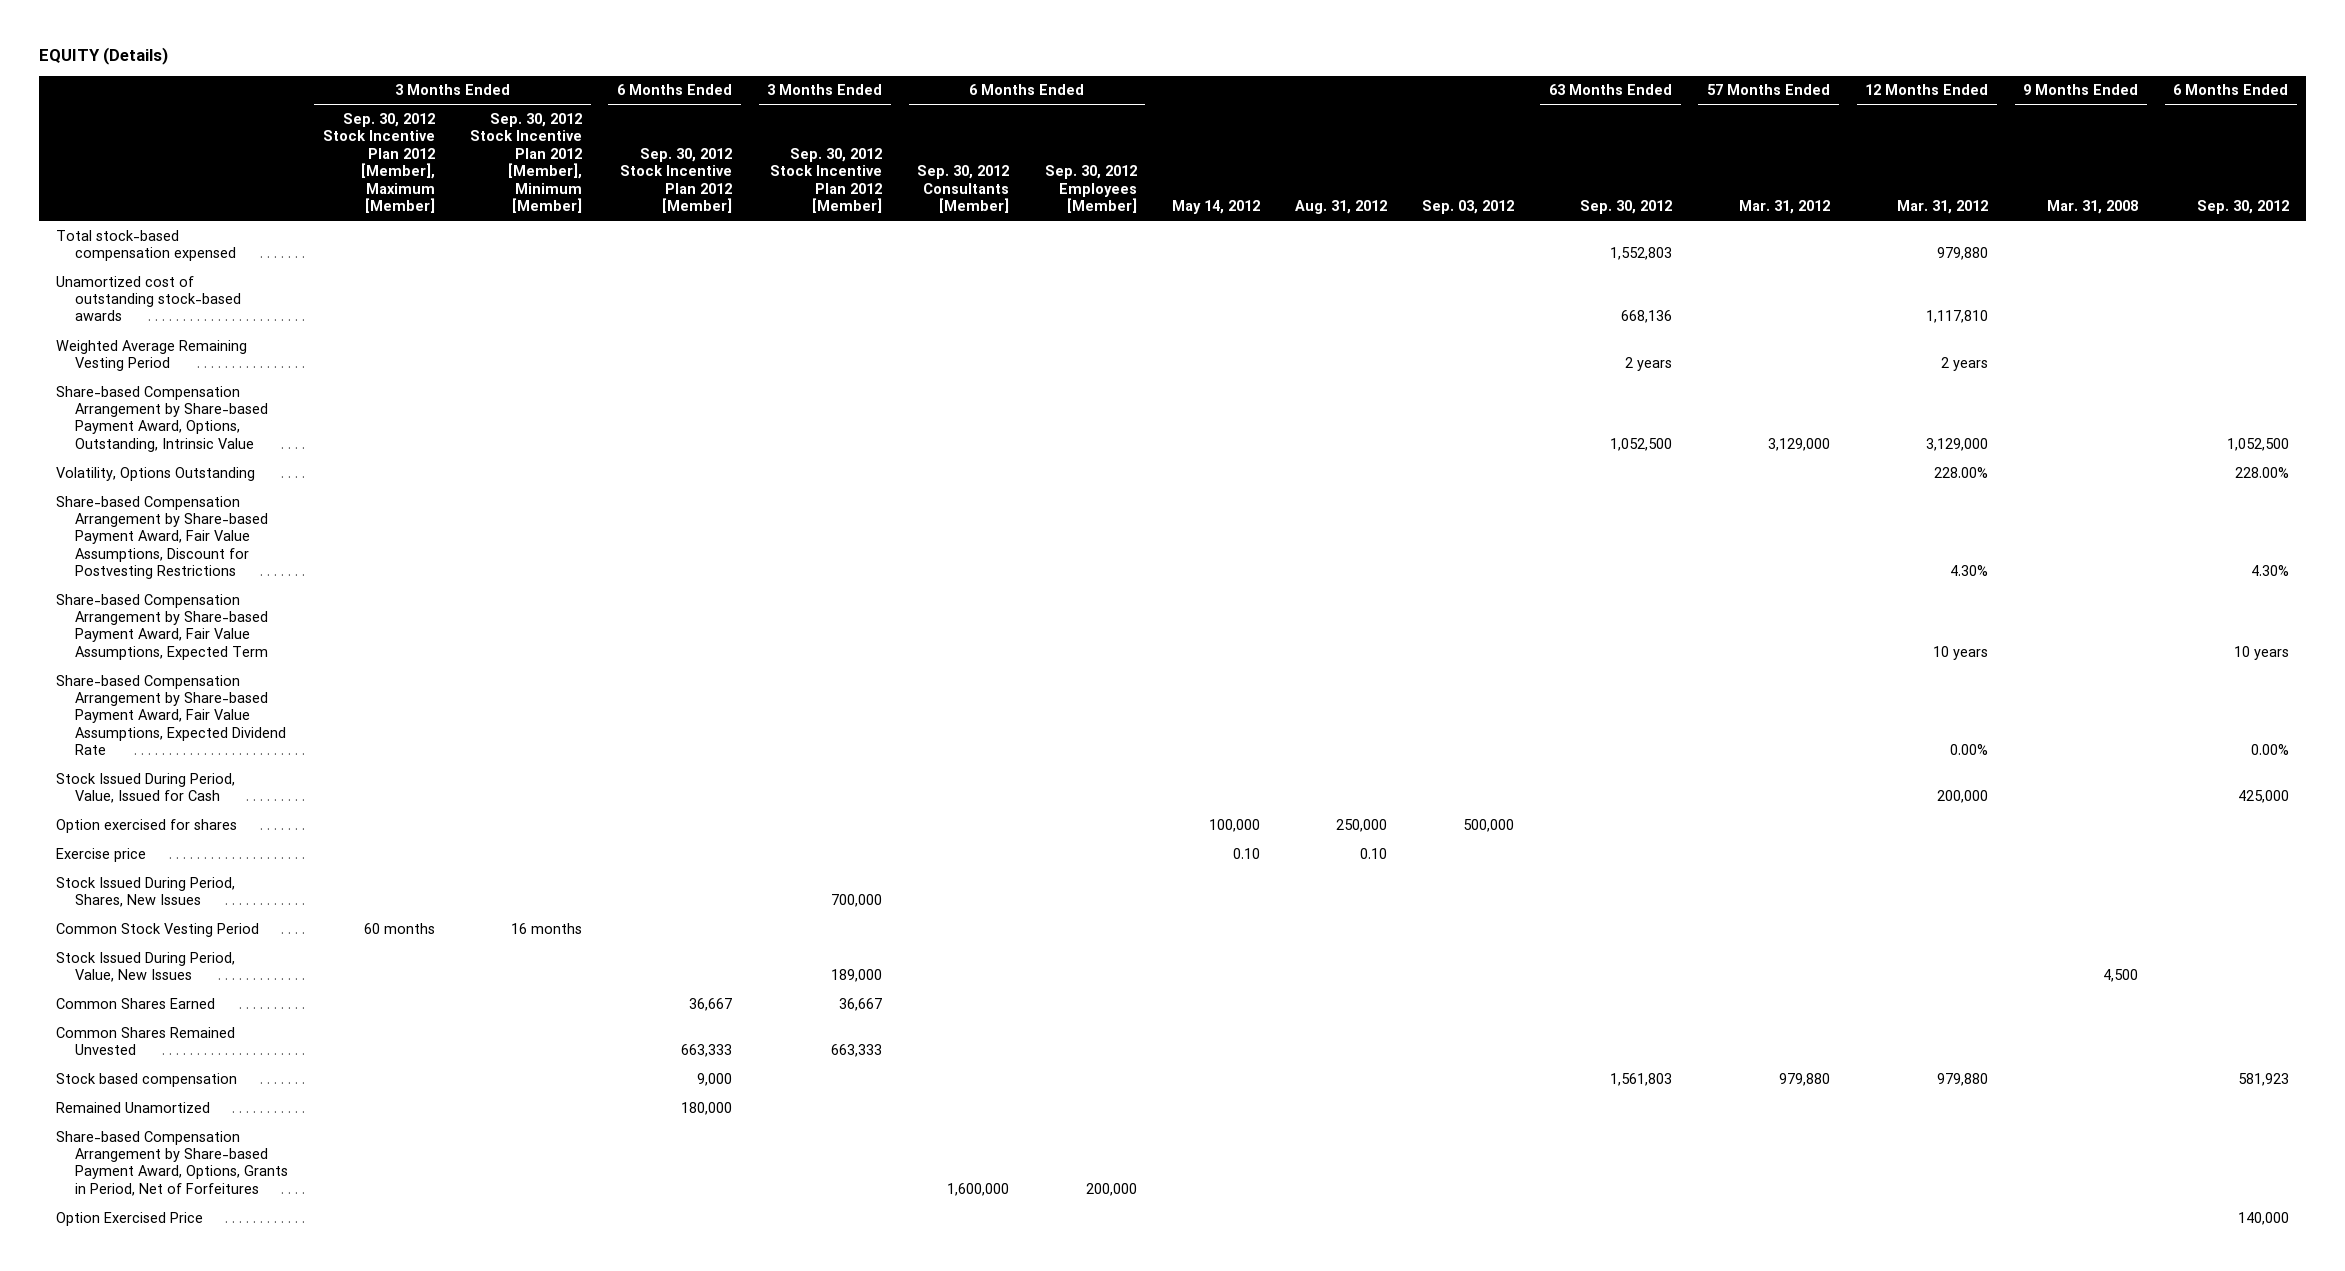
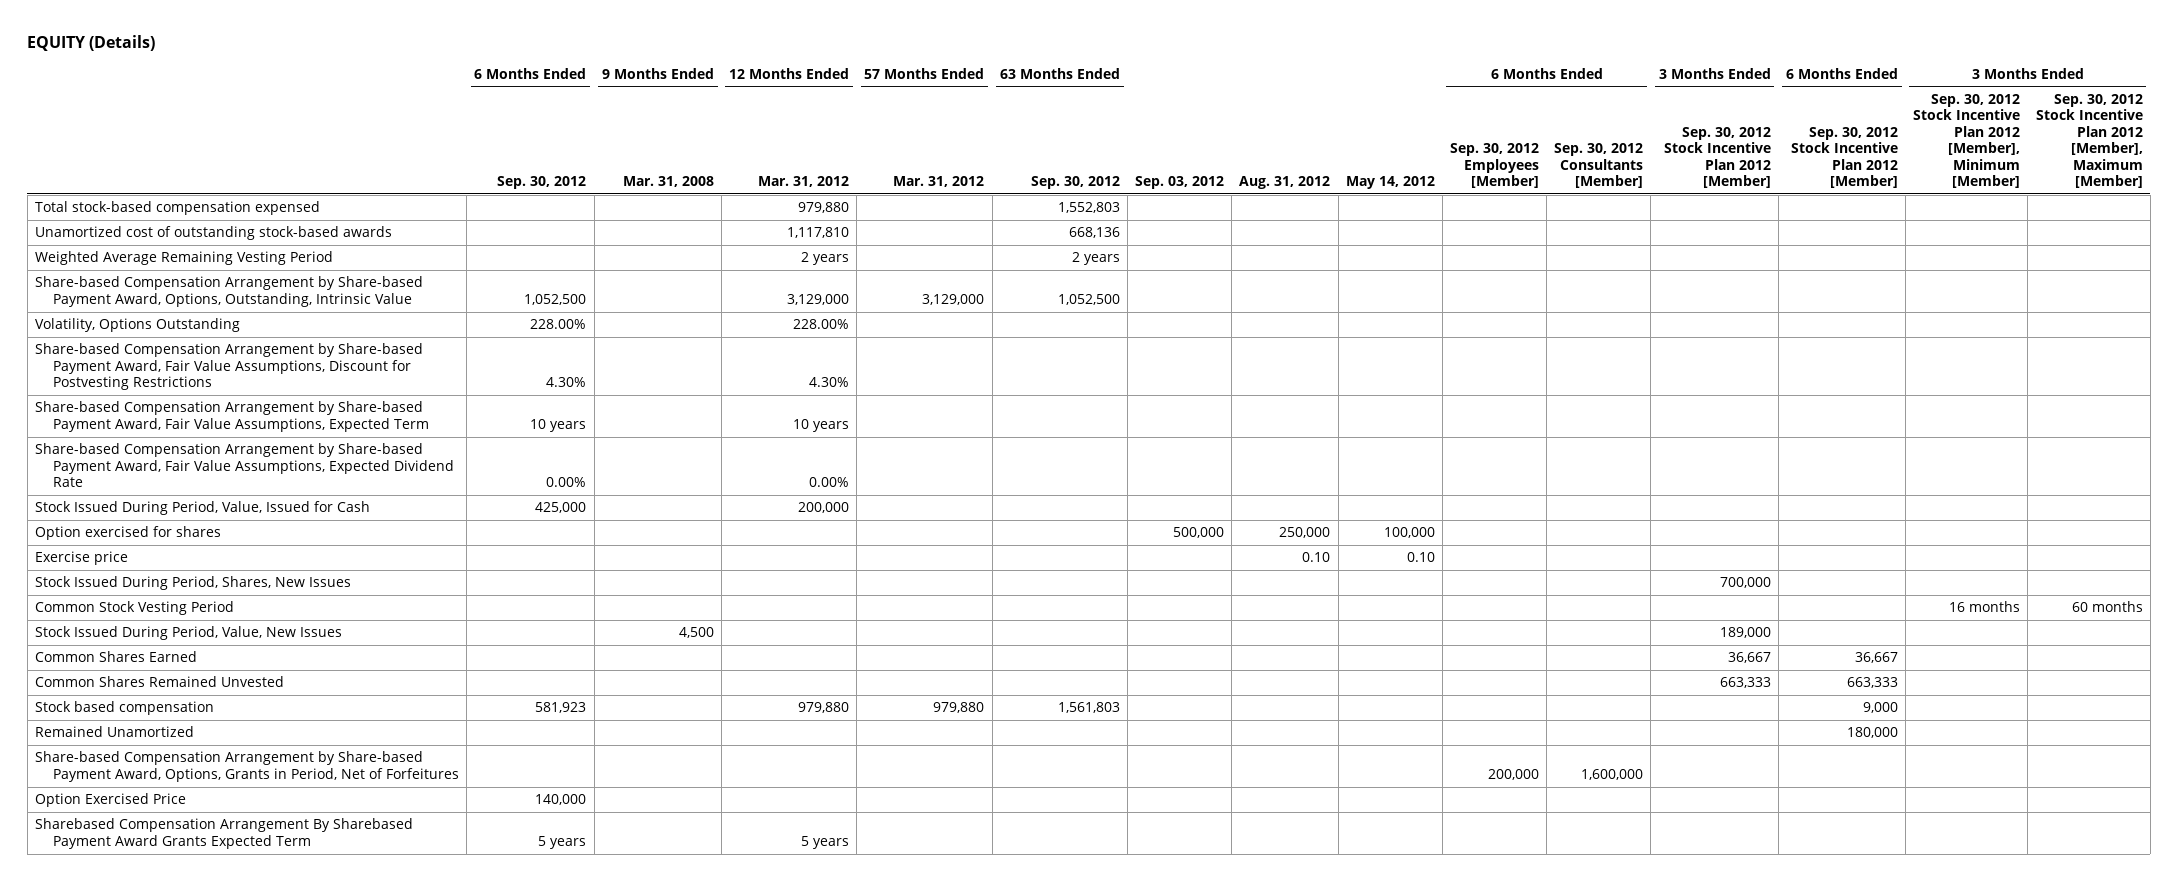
none -> [34,818,413,849] Sharebased Compensation Arrangement By Sharebased Payment Award Grants Expected Term

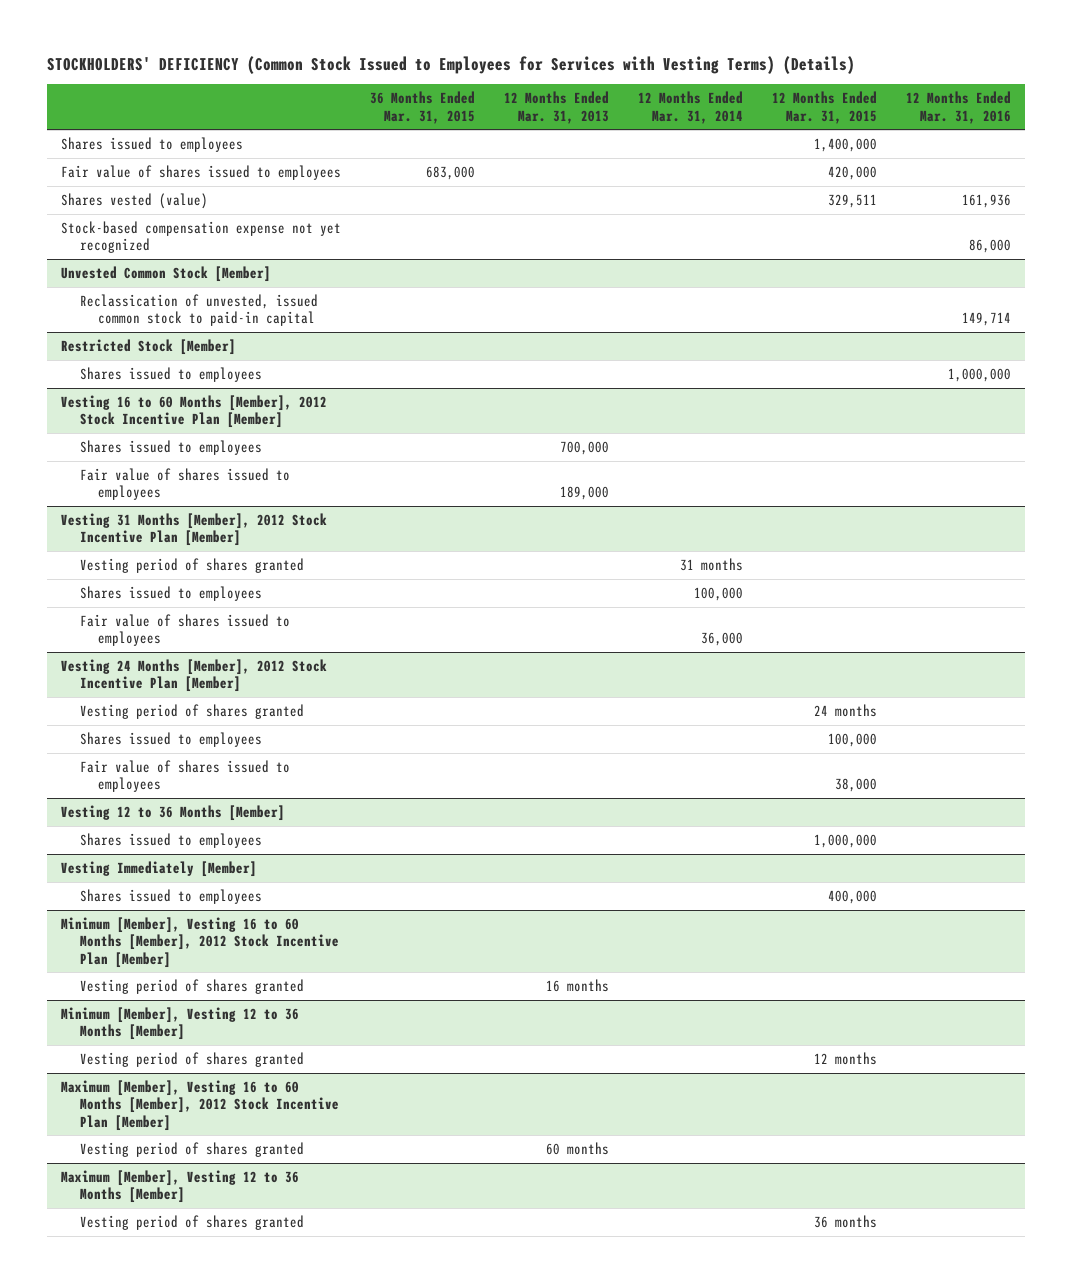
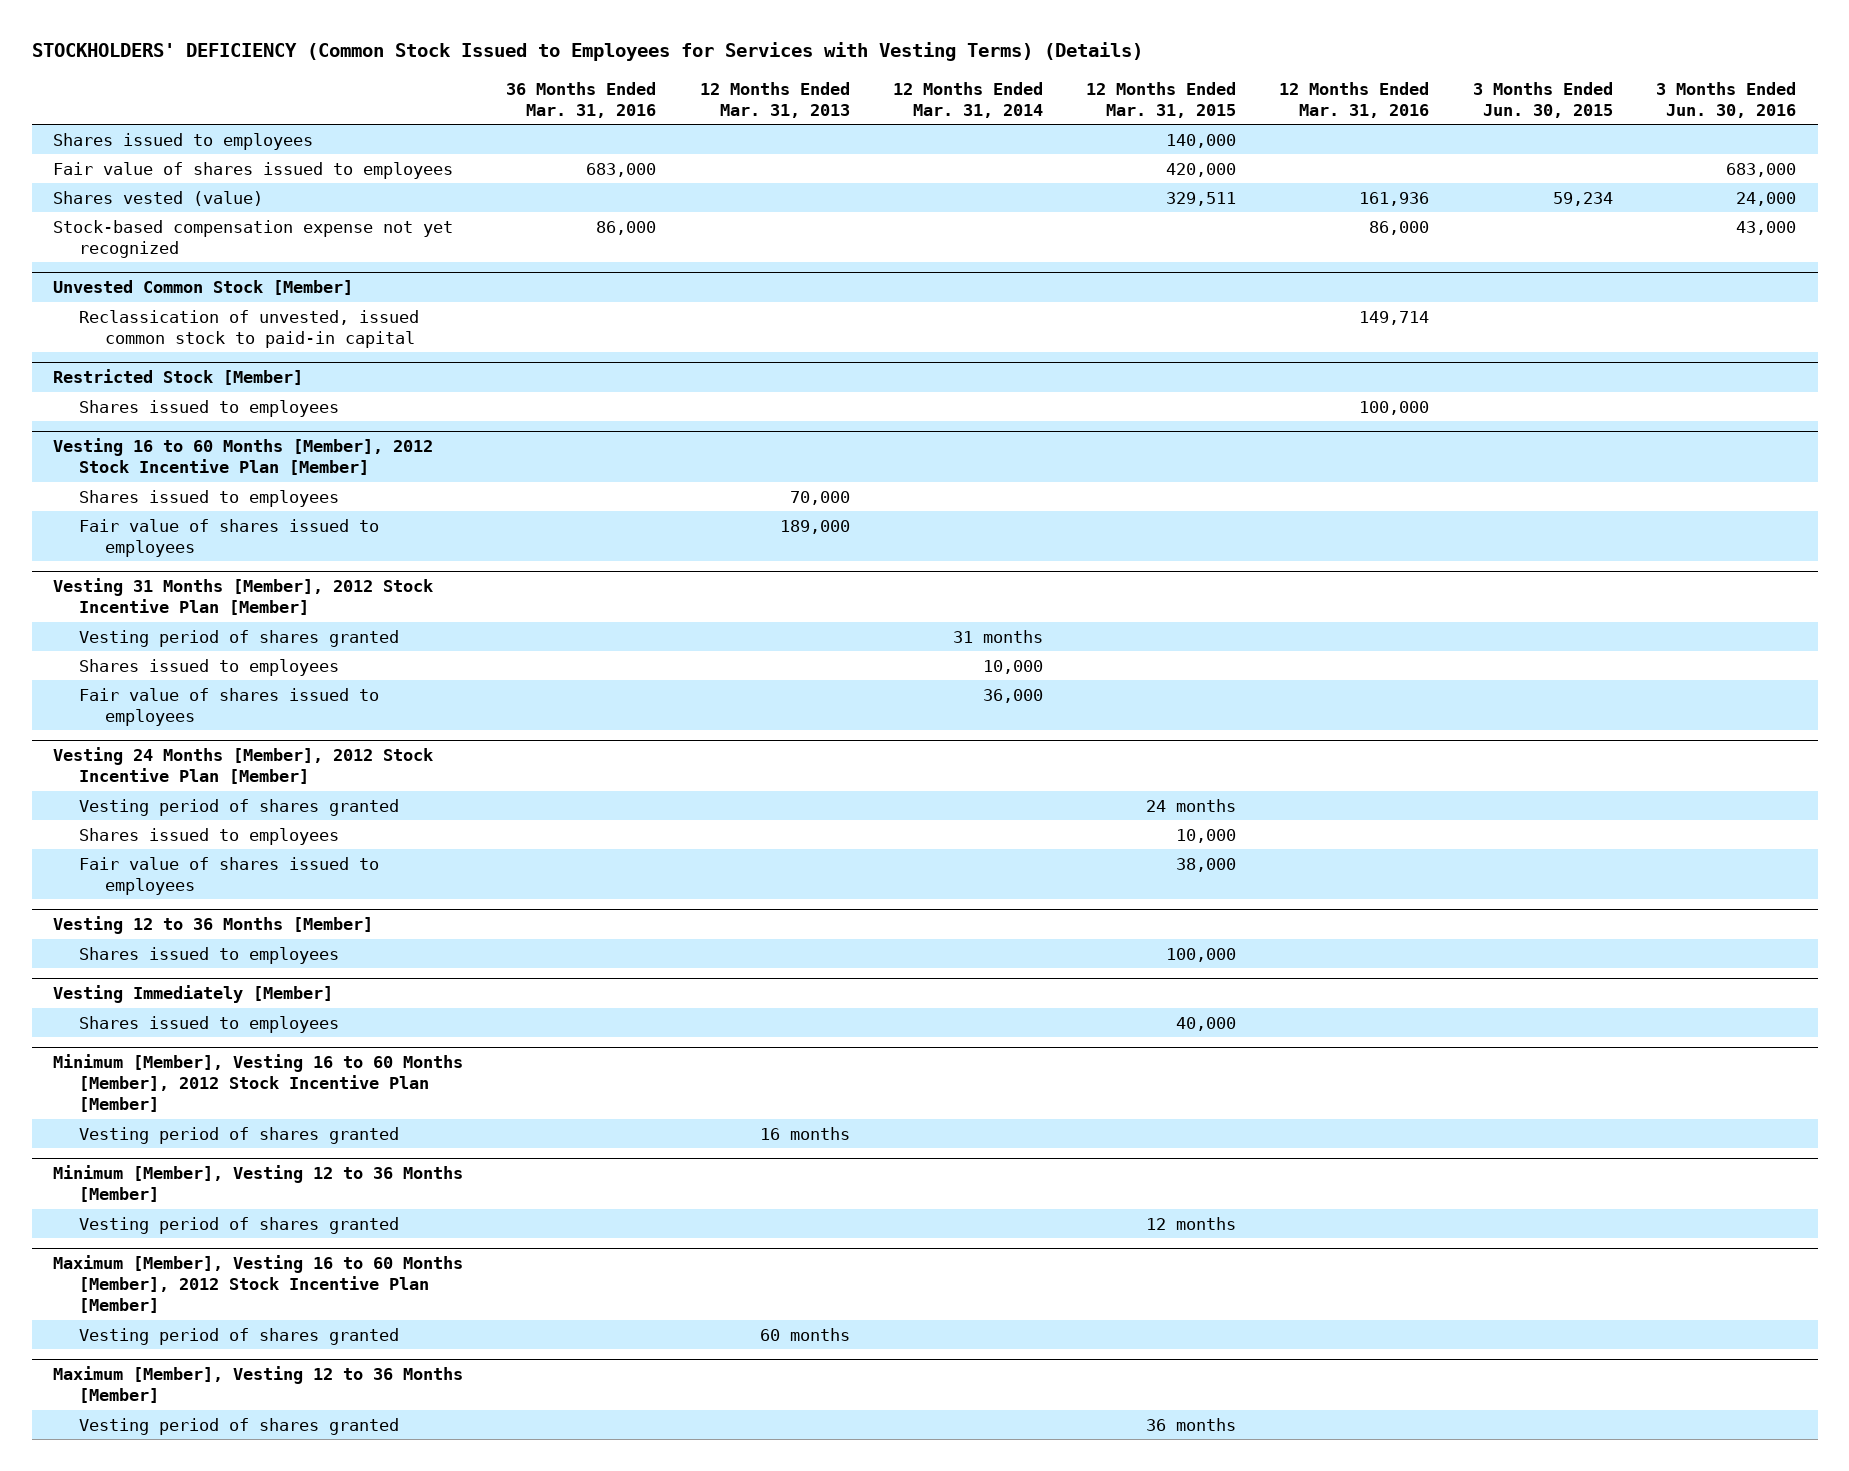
[370,91,476,124] 36 Months Ended Mar. 31, 2015 -> none
none -> [506,81,657,118] 36 Months Ended Mar. 31, 2016
none -> [1472,81,1613,118] 3 Months Ended Jun. 30, 2015
none -> [1655,81,1796,118] 3 Months Ended Jun. 30, 2016
[813,137,877,152] 1,400,000 -> [1166,133,1237,148] 140,000
[947,367,1011,382] 1,000,000 -> [1359,400,1430,415] 100,000
[560,440,610,455] 700,000 -> [789,490,850,505] 70,000
[694,586,744,601] 100,000 -> [982,659,1043,674] 10,000
[827,732,877,747] 100,000 -> [1176,828,1237,843] 10,000
[813,833,877,848] 1,000,000 -> [1166,947,1237,962] 100,000
[827,889,877,904] 400,000 -> [1176,1016,1237,1031] 40,000

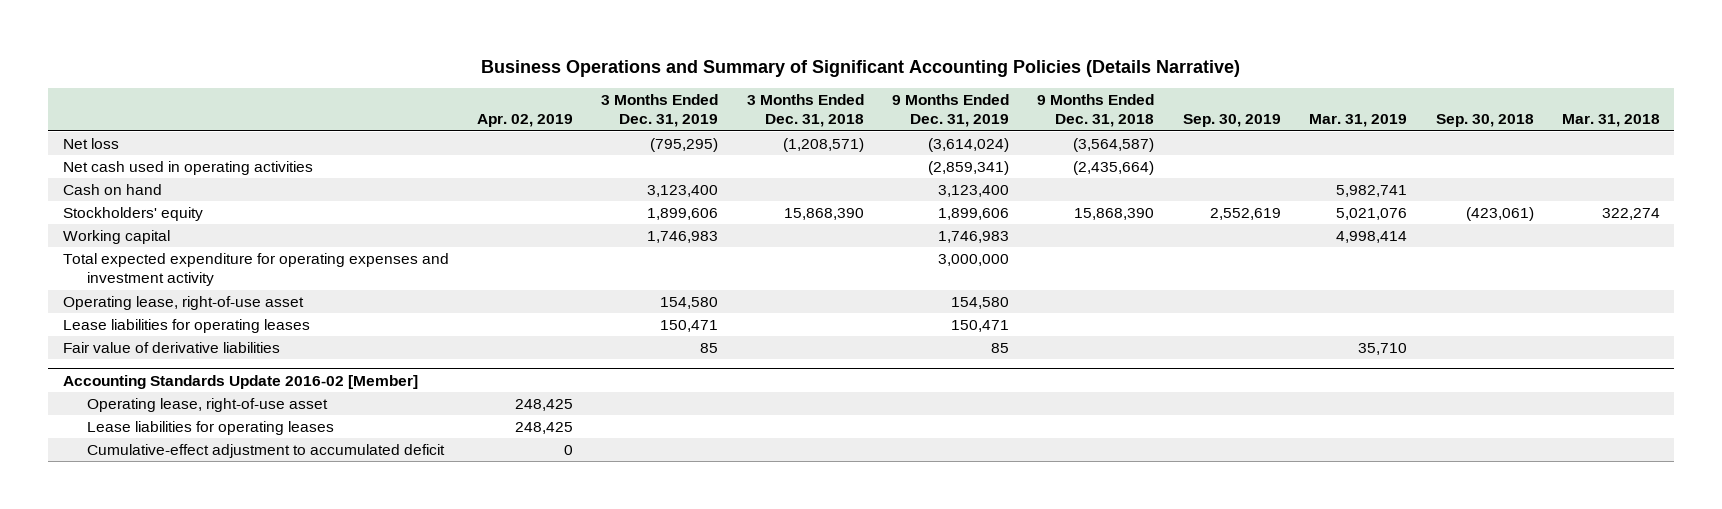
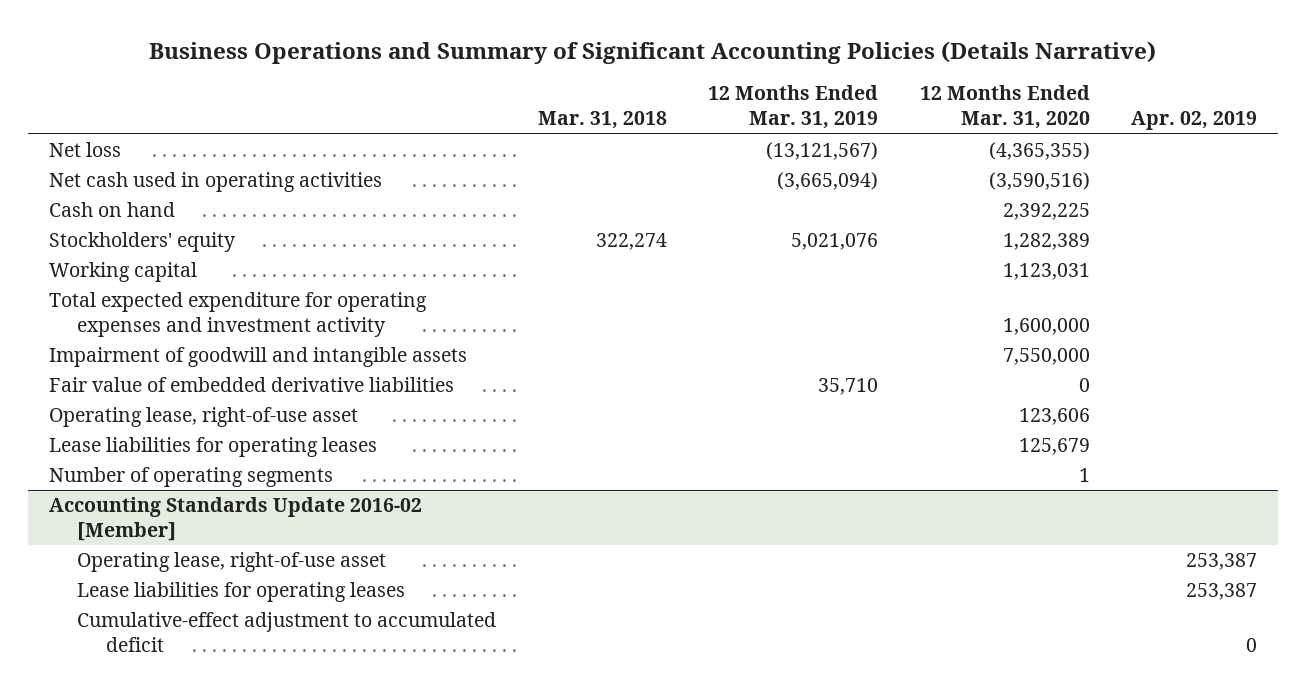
[601,94,719,128] 3 Months Ended Dec. 31, 2019 -> none
[746,94,864,128] 3 Months Ended Dec. 31, 2018 -> none
[892,94,1010,128] 9 Months Ended Dec. 31, 2019 -> none
[1037,94,1155,128] 9 Months Ended Dec. 31, 2018 -> none
[1182,114,1281,128] Sep. 30, 2019 -> none
[1309,114,1408,128] Mar. 31, 2019 -> none
[1435,114,1534,128] Sep. 30, 2018 -> none
none -> [708,85,879,130] 12 Months Ended Mar. 31, 2019
none -> [919,85,1090,130] 12 Months Ended Mar. 31, 2020
none -> [48,347,467,368] Impairment of goodwill and intangible assets
none -> [48,377,454,393] Fair value of embedded derivative liabilities
[62,342,280,354] Fair value of derivative liabilities -> none
none -> [48,467,333,488] Number of operating segments
[514,399,573,412] 248,425 -> [1186,553,1258,571] 253,387
[514,422,573,435] 248,425 -> [1186,583,1258,601] 253,387

